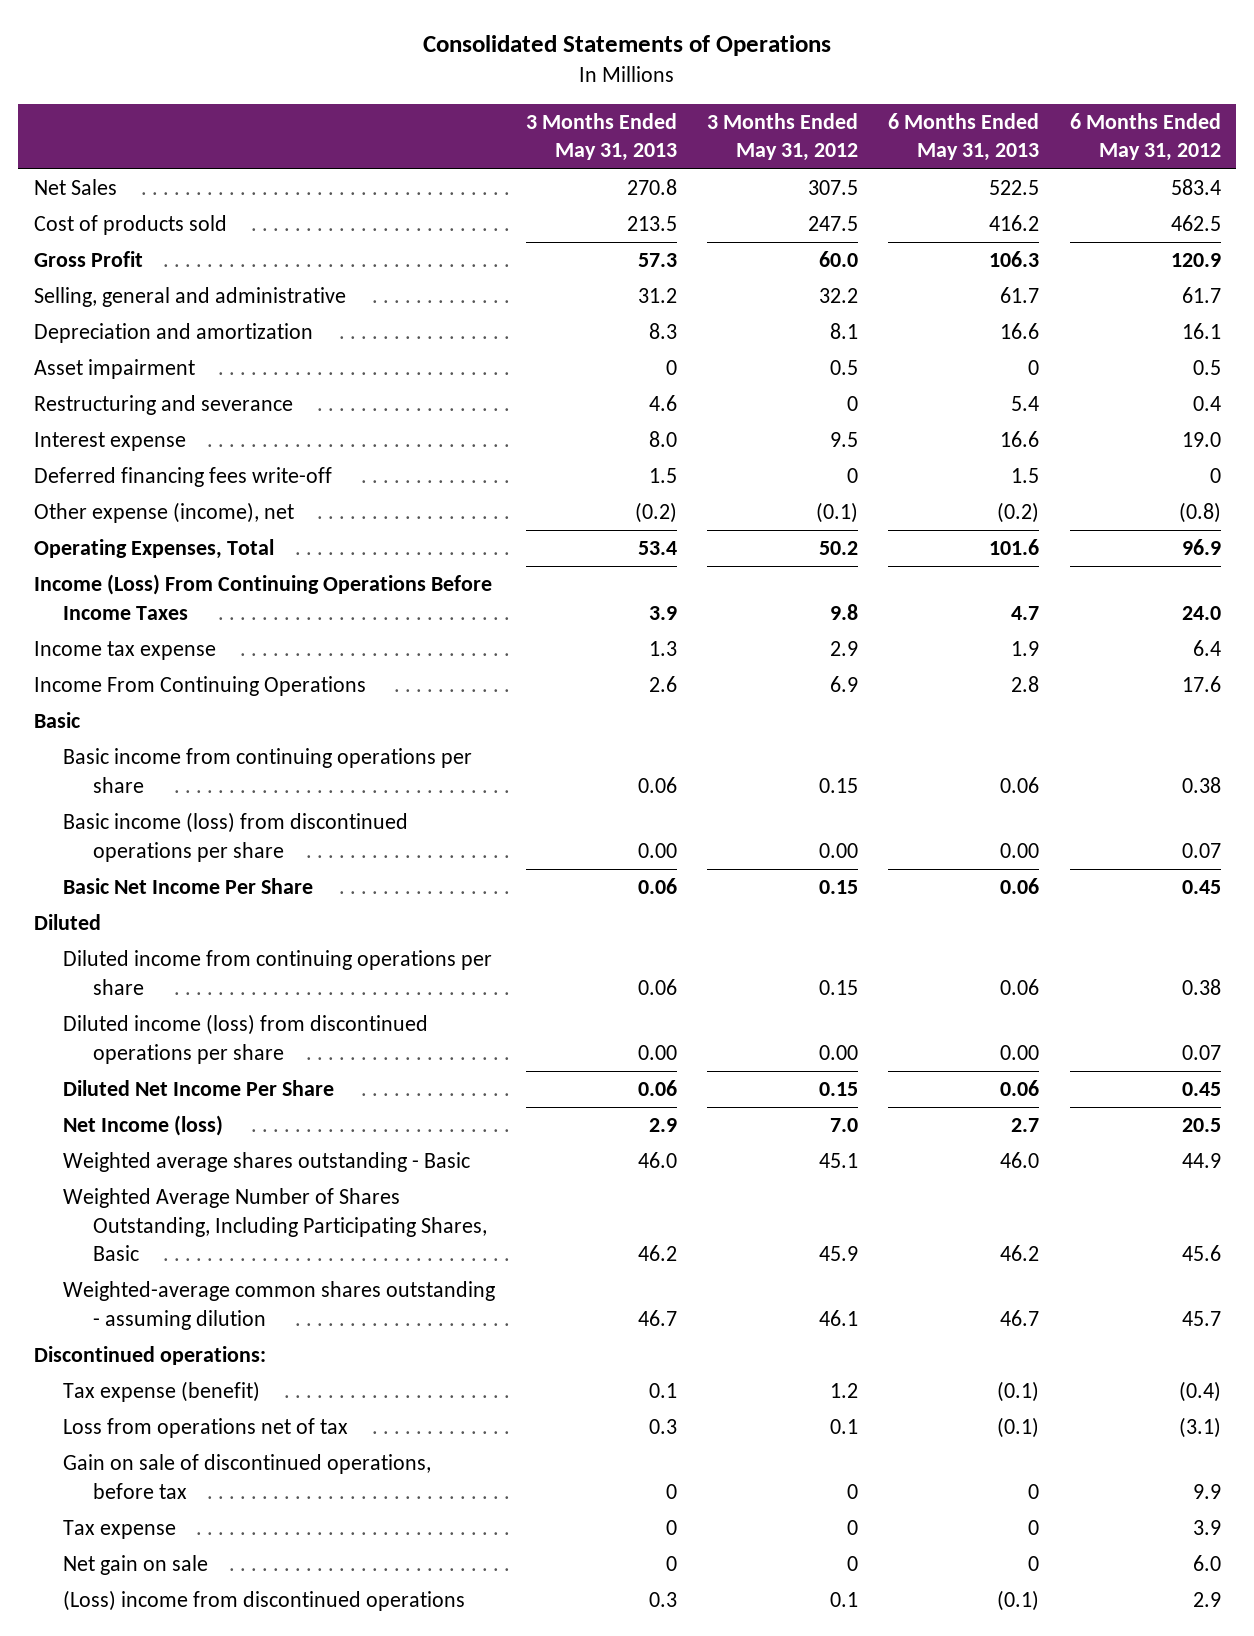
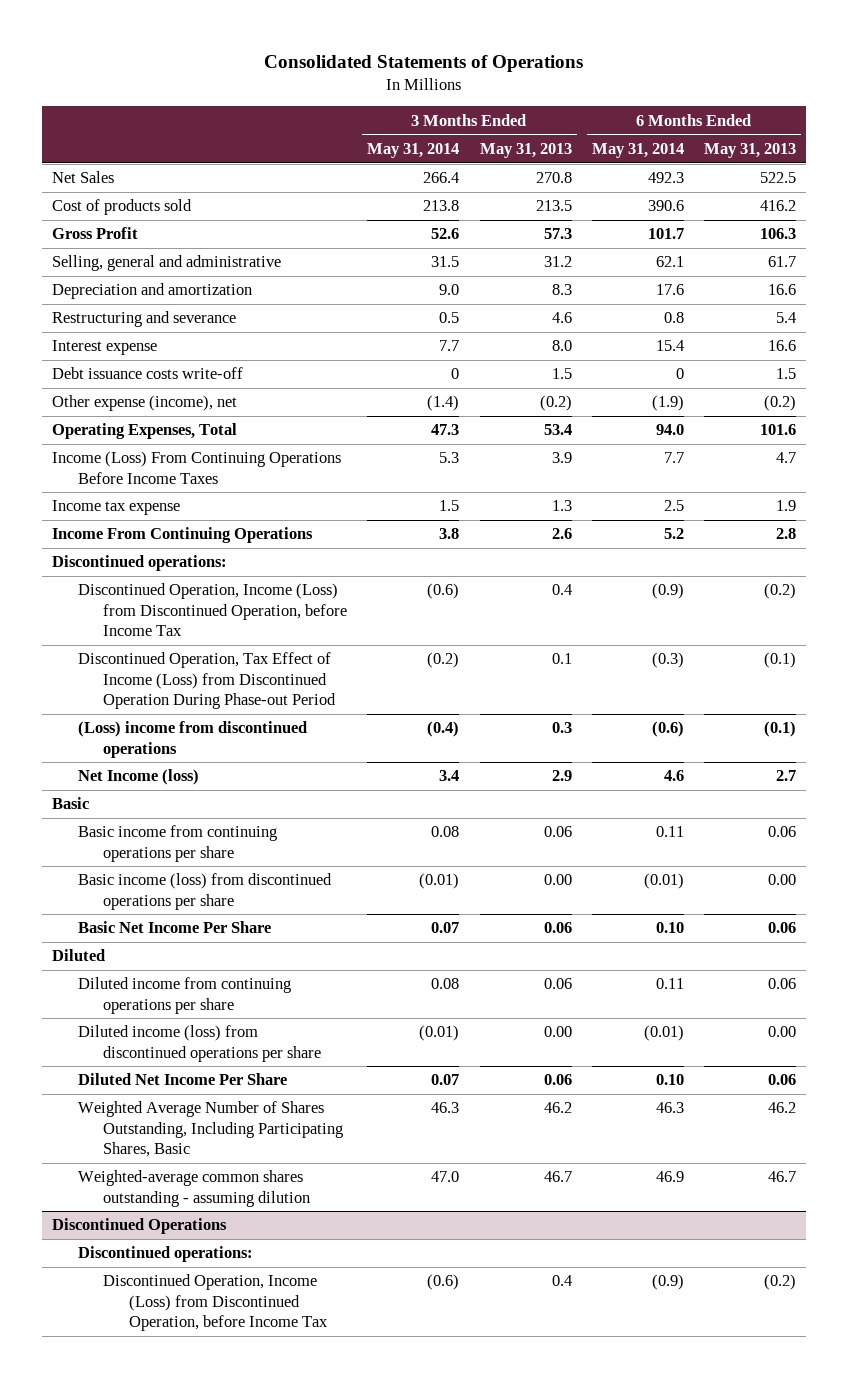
[707,113,859,162] 3 Months Ended May 31, 2012 -> none
[1069,113,1221,162] 6 Months Ended May 31, 2012 -> none
none -> [367,142,460,158] May 31, 2014
none -> [591,142,684,158] May 31, 2014
[33,359,195,380] Asset impairment -> none
[33,467,332,488] Deferred financing fees write-off -> [51,367,243,380] Debt issuance costs write-off
none -> [51,555,227,572] Discontinued operations:
none -> [77,583,348,637] Discontinued Operation, Income (Loss) from Discontinued Operation, before Income Tax
none -> [77,652,337,710] Discontinued Operation, Tax Effect of Income (Loss) from Discontinued Operation During Phase-out Period
[63,1590,466,1612] (Loss) income from discontinued operations -> [77,721,307,758] (Loss) income from discontinued operations
[63,1115,224,1137] Net Income (loss) -> [77,769,199,786] Net Income (loss)
[63,1152,471,1173] Weighted average shares outstanding - Basic -> none
none -> [51,1218,227,1235] Discontinued Operations
[63,1381,261,1403] Tax expense (benefit) -> none
[63,1418,349,1439] Loss from operations net of tax -> none
[63,1454,432,1499] Gain on sale of discontinued operations, before tax -> none
[63,1520,177,1540] Tax expense -> none
[63,1555,209,1576] Net gain on sale -> none
none -> [103,1274,328,1332] Discontinued Operation, Income (Loss) from Discontinued Operation, before Income Tax

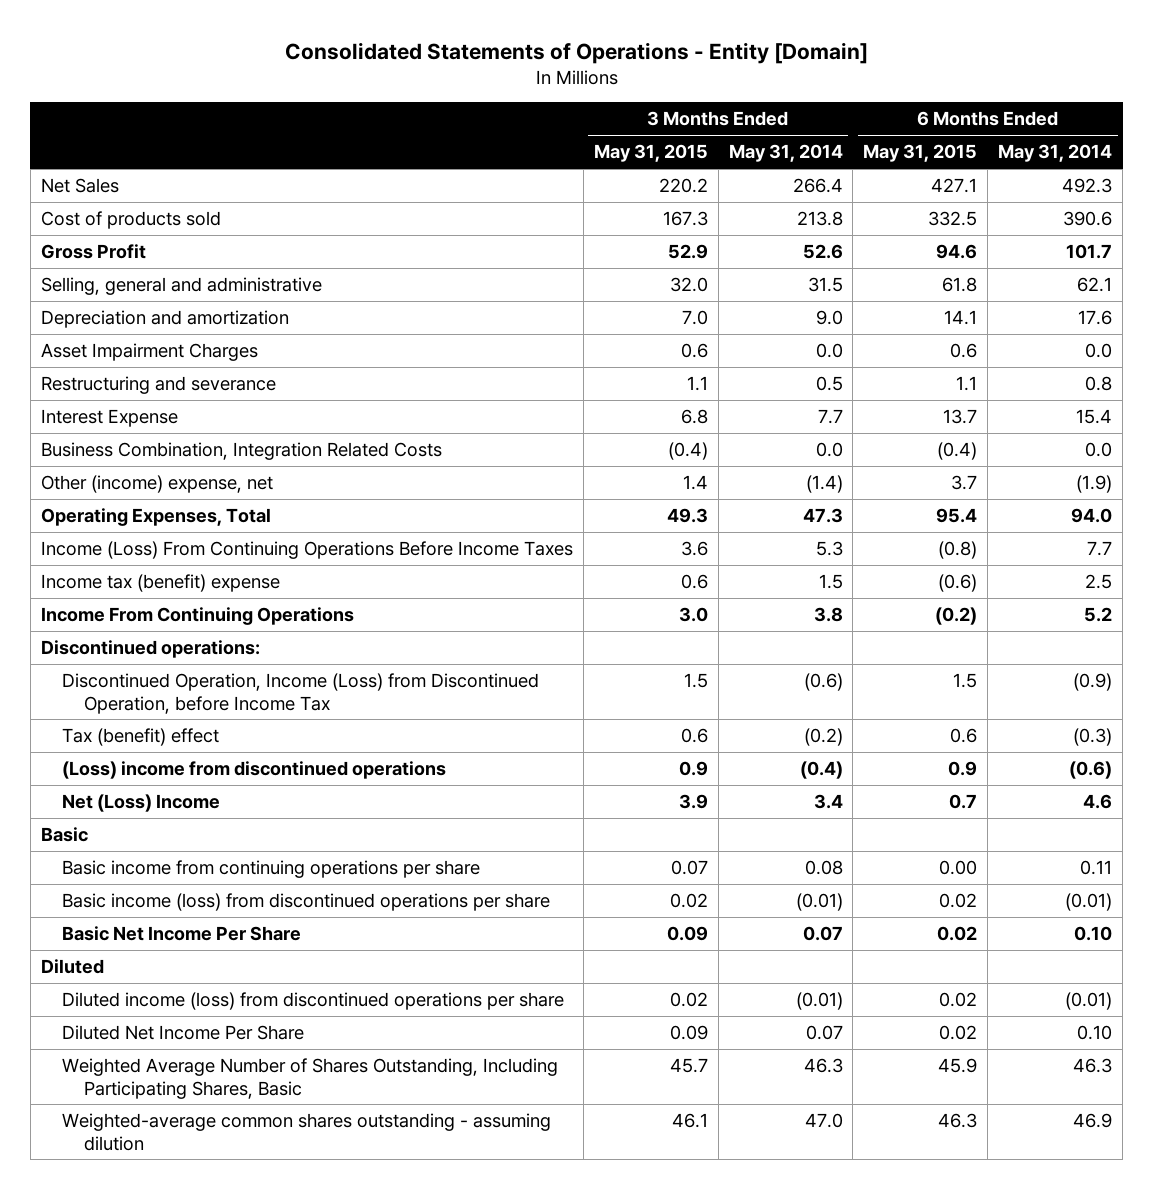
[263,54,583,72] Consolidated Statements of Operations -> [284,41,868,64] Consolidated Statements of Operations - Entity [Domain]
[479,142,572,158] May 31, 2013 -> none
[703,142,796,158] May 31, 2013 -> none
none -> [593,144,708,163] May 31, 2015
none -> [863,144,978,163] May 31, 2015
none -> [40,343,258,362] Asset Impairment Charges
[51,367,243,380] Debt issuance costs write-off -> none
[51,340,157,356] Interest expense -> [40,409,178,428] Interest Expense
none -> [40,442,442,461] Business Combination, Integration Related Costs
[51,395,237,412] Other expense (income), net -> [40,475,273,494] Other (income) expense, net
[51,500,180,516] Income tax expense -> [40,574,280,593] Income tax (benefit) expense
[77,652,337,710] Discontinued Operation, Tax Effect of Income (Loss) from Discontinued Operation During Phase-out Period -> [62,728,220,747] Tax (benefit) effect
[77,769,199,786] Net Income (loss) -> [62,794,221,813] Net (Loss) Income
[77,977,291,1014] Diluted income from continuing operations per share -> none
[51,1218,227,1235] Discontinued Operations -> none
[77,1246,253,1263] Discontinued operations: -> none
[103,1274,328,1332] Discontinued Operation, Income (Loss) from Discontinued Operation, before Income Tax -> none

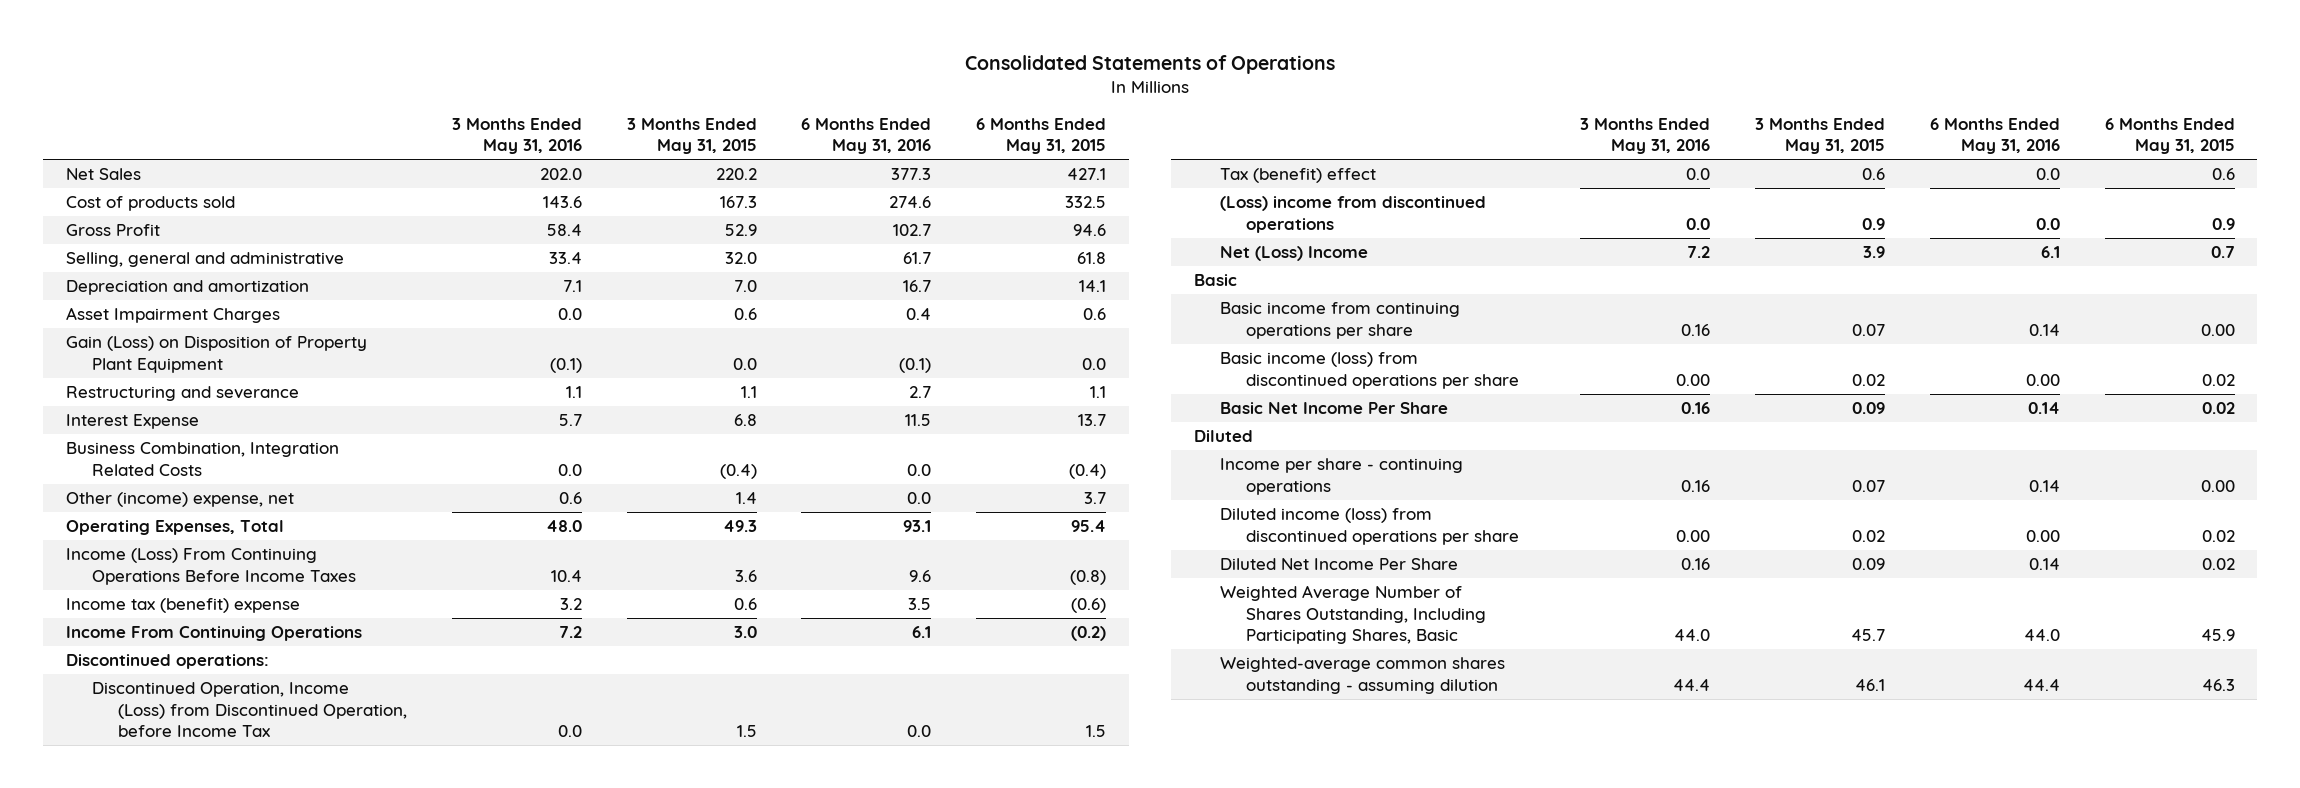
[284,41,868,64] Consolidated Statements of Operations - Entity [Domain] -> [965,54,1336,74] Consolidated Statements of Operations
[728,144,843,163] May 31, 2014 -> none
[998,144,1113,163] May 31, 2014 -> none
none -> [451,117,582,155] 3 Months Ended May 31, 2016
none -> [801,117,932,155] 6 Months Ended May 31, 2016
none -> [65,336,367,373] Gain (Loss) on Disposition of Property Plant Equipment
none -> [1219,458,1463,495] Income per share - continuing operations

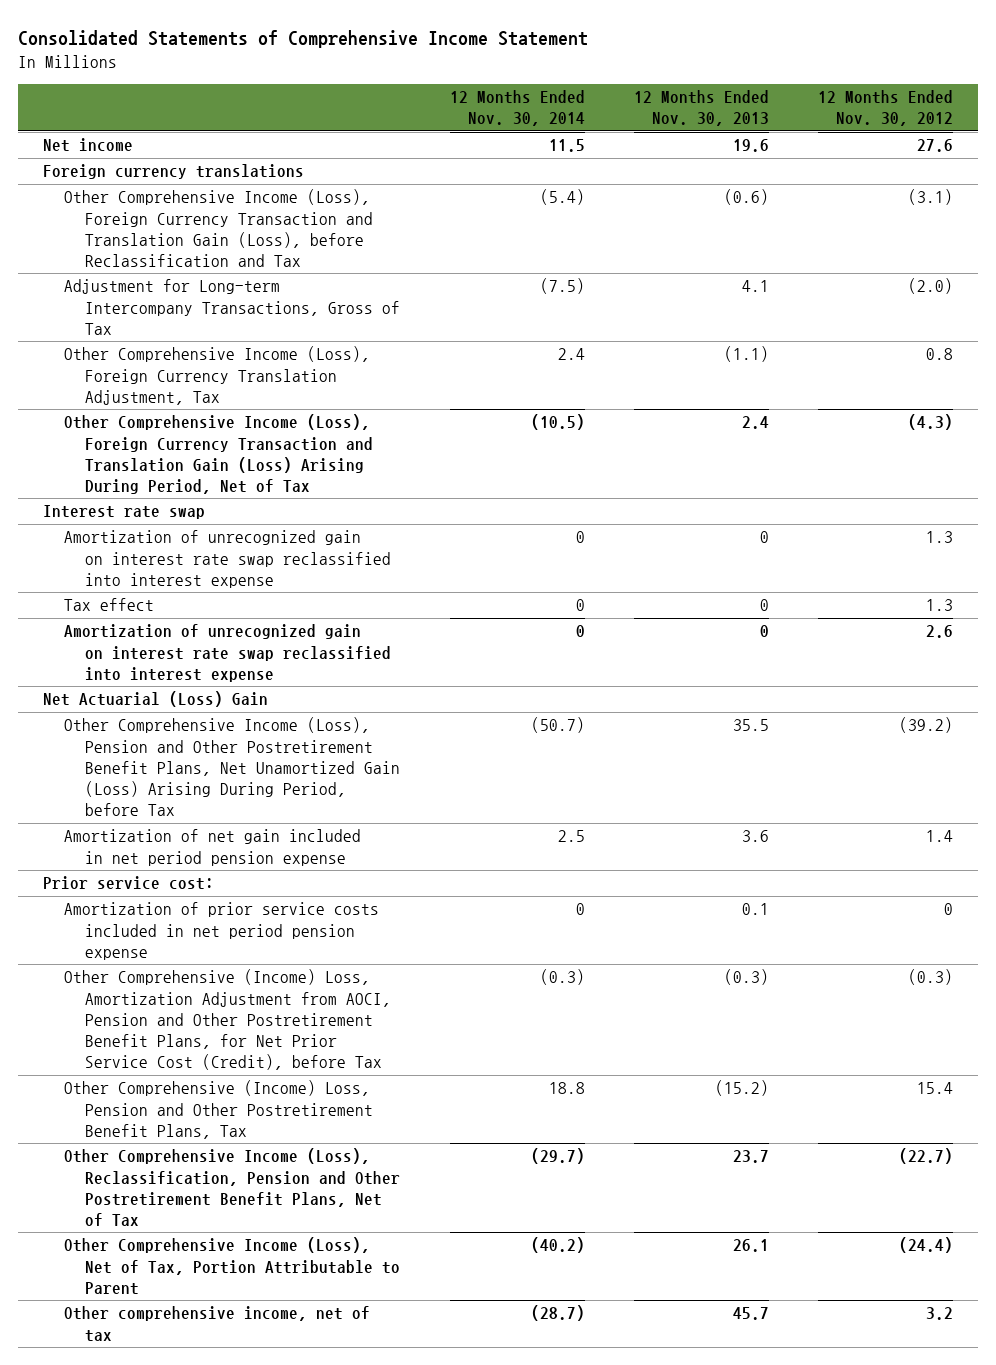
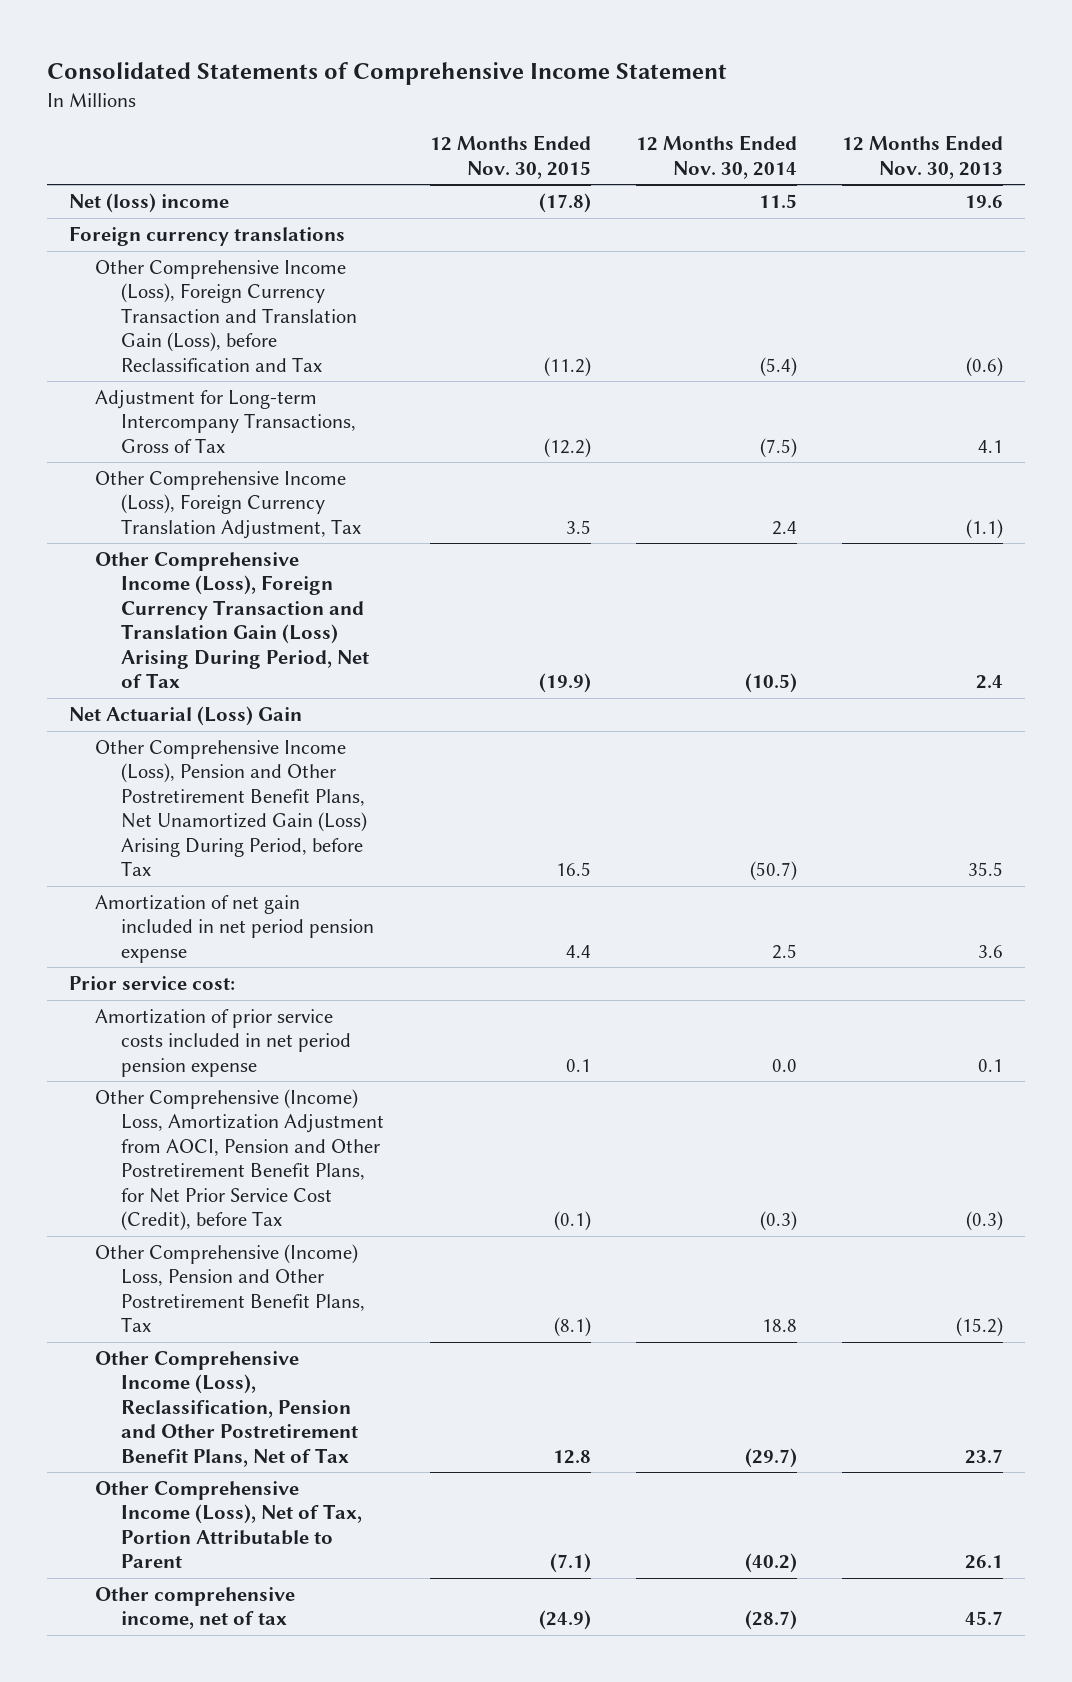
[818,90,954,127] 12 Months Ended Nov. 30, 2012 -> none
none -> [429,135,591,179] 12 Months Ended Nov. 30, 2015
[42,138,133,153] Net income -> [69,193,230,214] Net (loss) income
[42,505,205,520] Interest rate swap -> none
[63,530,392,588] Amortization of unrecognized gain on interest rate swap reclassified into interest expense -> none
[63,598,154,612] Tax effect -> none
[63,624,392,682] Amortization of unrecognized gain on interest rate swap reclassified into interest expense -> none
[575,903,585,916] 0 -> [771,1058,797,1072] 0.0

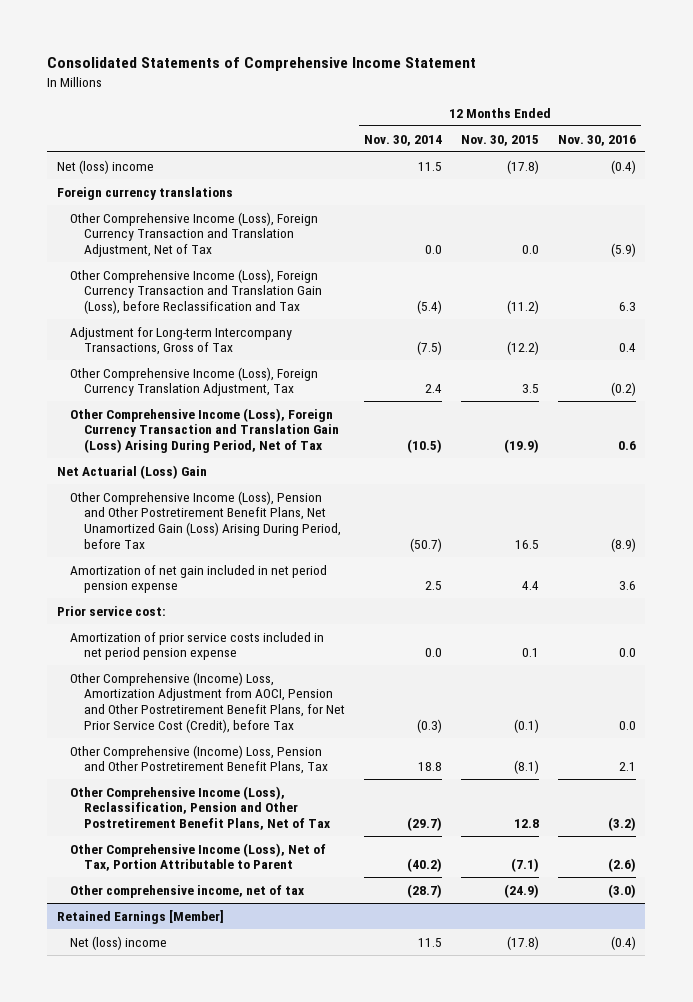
[841,135,1003,179] 12 Months Ended Nov. 30, 2013 -> none
none -> [557,134,636,146] Nov. 30, 2016
none -> [70,211,319,258] Other Comprehensive Income (Loss), Foreign Currency Transaction and Translation Adjustment, Net of Tax
none -> [56,909,224,924] Retained Earnings [Member]
none -> [70,935,168,950] Net (loss) income

